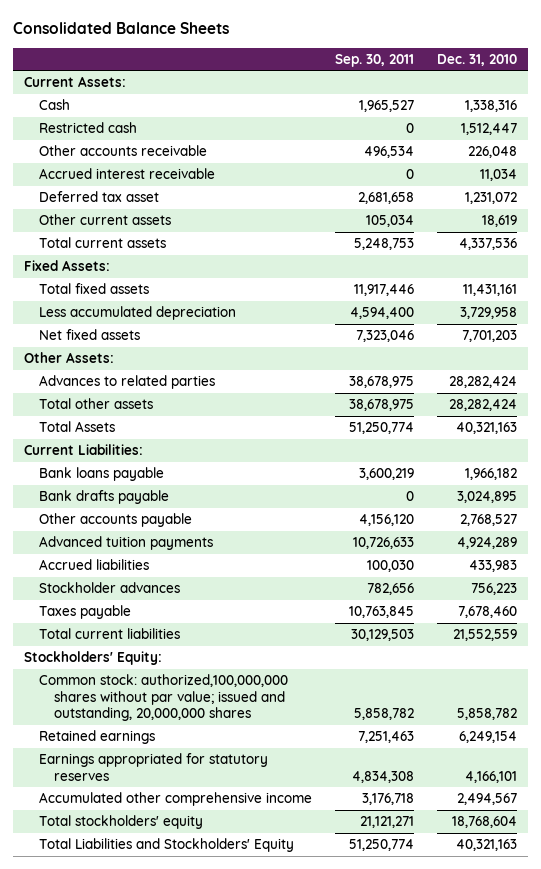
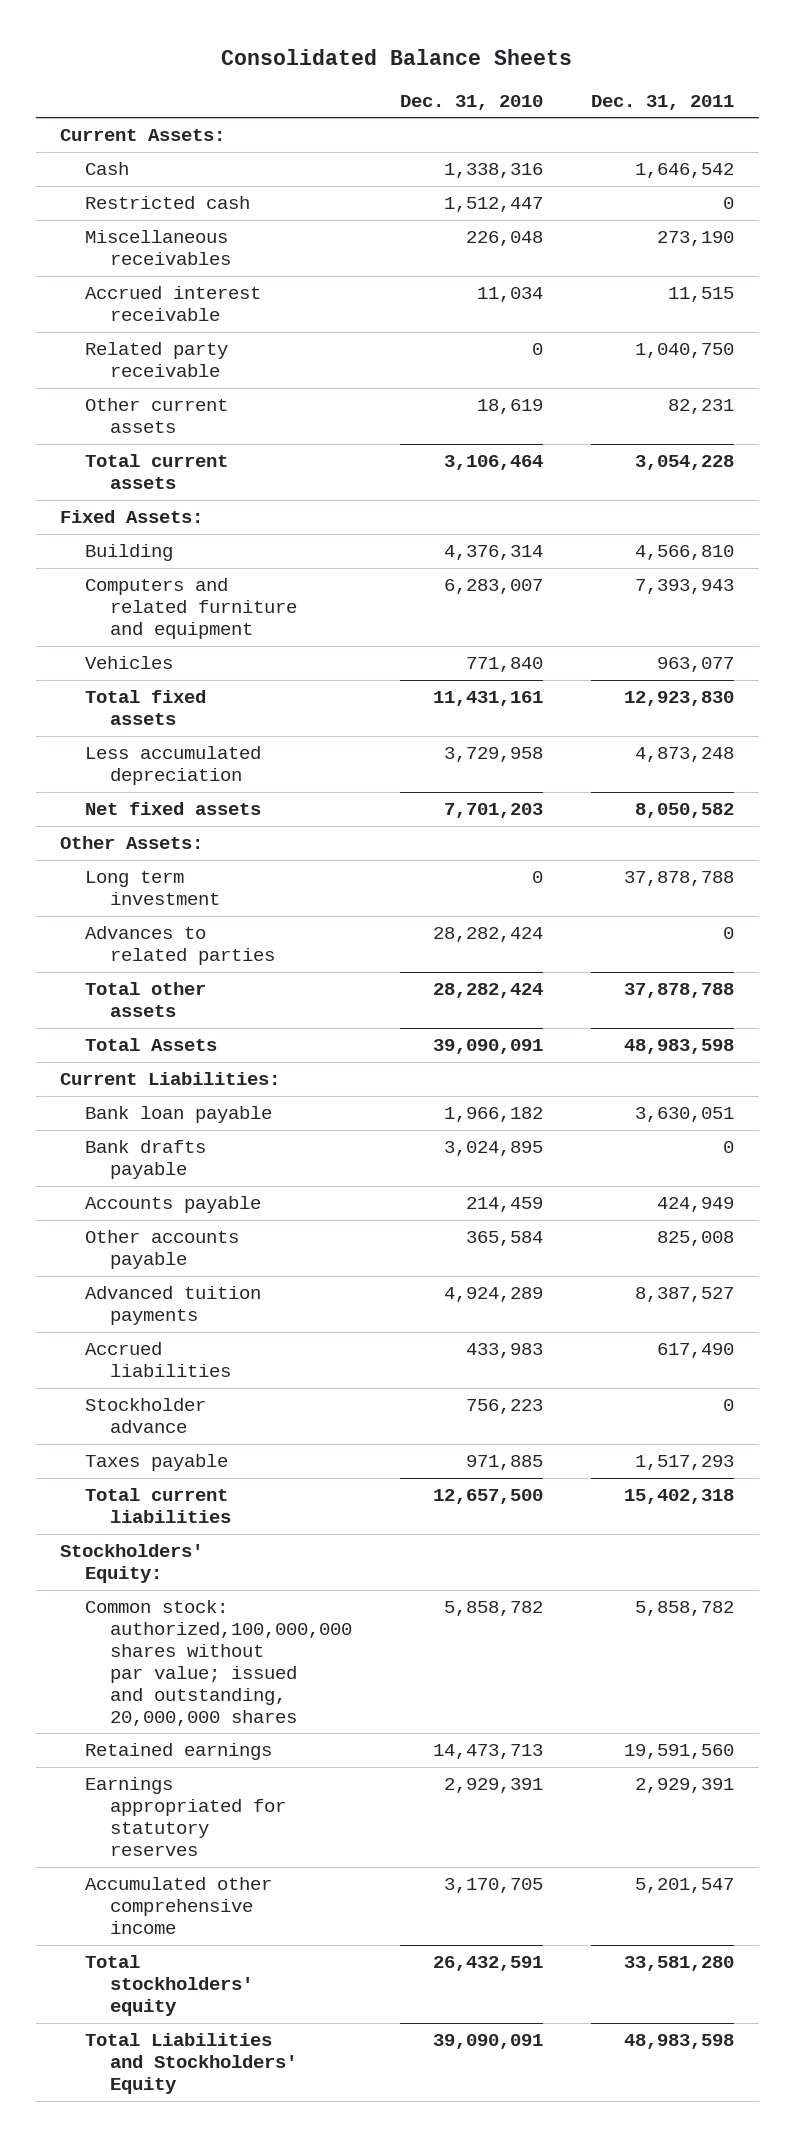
[334,53,414,67] Sep. 30, 2011 -> none
none -> [591,94,735,110] Dec. 31, 2011
[38,145,207,157] Other accounts receivable -> [84,230,231,266] Miscellaneous receivables
[38,191,159,203] Deferred tax asset -> none
none -> [84,342,228,378] Related party receivable
[458,238,517,251] 4,337,536 -> [444,455,544,471] 3,106,464
none -> [84,544,173,562] Building
none -> [84,578,297,639] Computers and related furniture and equipment
none -> [84,656,173,670] Vehicles
none -> [84,871,220,906] Long term investment
[455,422,517,435] 40,321,163 -> [433,1039,544,1055] 39,090,091
[38,467,164,482] Bank loans payable -> [84,1106,272,1124] Bank loan payable
none -> [84,1196,261,1214] Accounts payable
[459,514,517,527] 2,768,527 -> [466,1231,544,1247] 365,584
[38,582,180,594] Stockholder advances -> [84,1398,206,1434] Stockholder advance
[457,606,517,619] 7,678,460 -> [466,1455,544,1471] 971,885
[452,629,517,642] 21,552,559 -> [433,1489,544,1505] 12,657,500
[458,731,517,744] 6,249,154 -> [433,1744,544,1760] 14,473,713
[464,770,517,783] 4,166,101 -> [444,1778,544,1794] 2,929,391
[456,793,517,806] 2,494,567 -> [444,1878,544,1894] 3,170,705
[451,816,517,829] 18,768,604 -> [433,1956,544,1972] 26,432,591
[455,839,517,852] 40,321,163 -> [433,2034,544,2050] 39,090,091

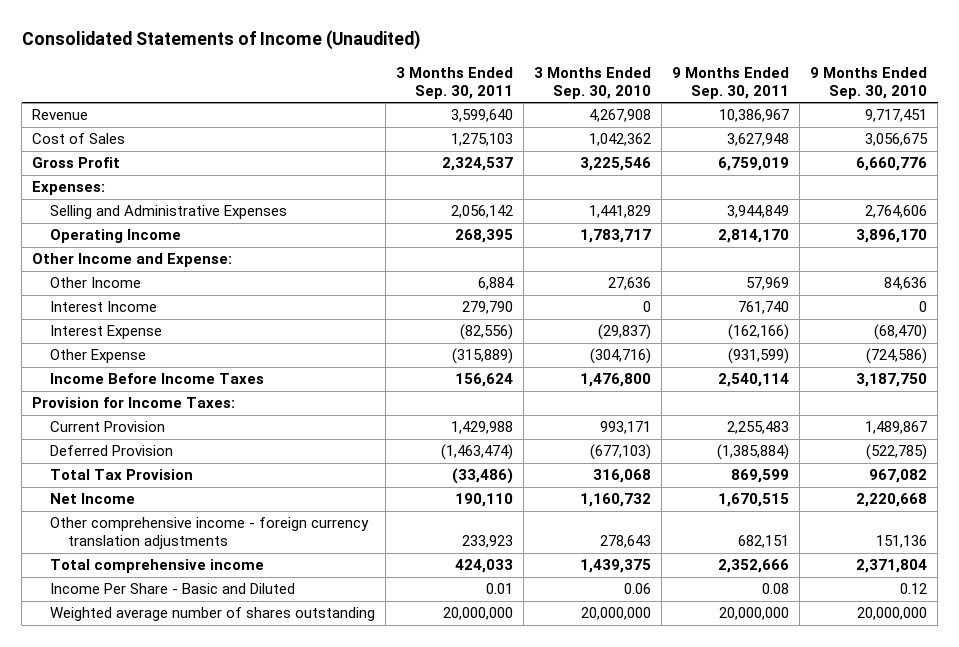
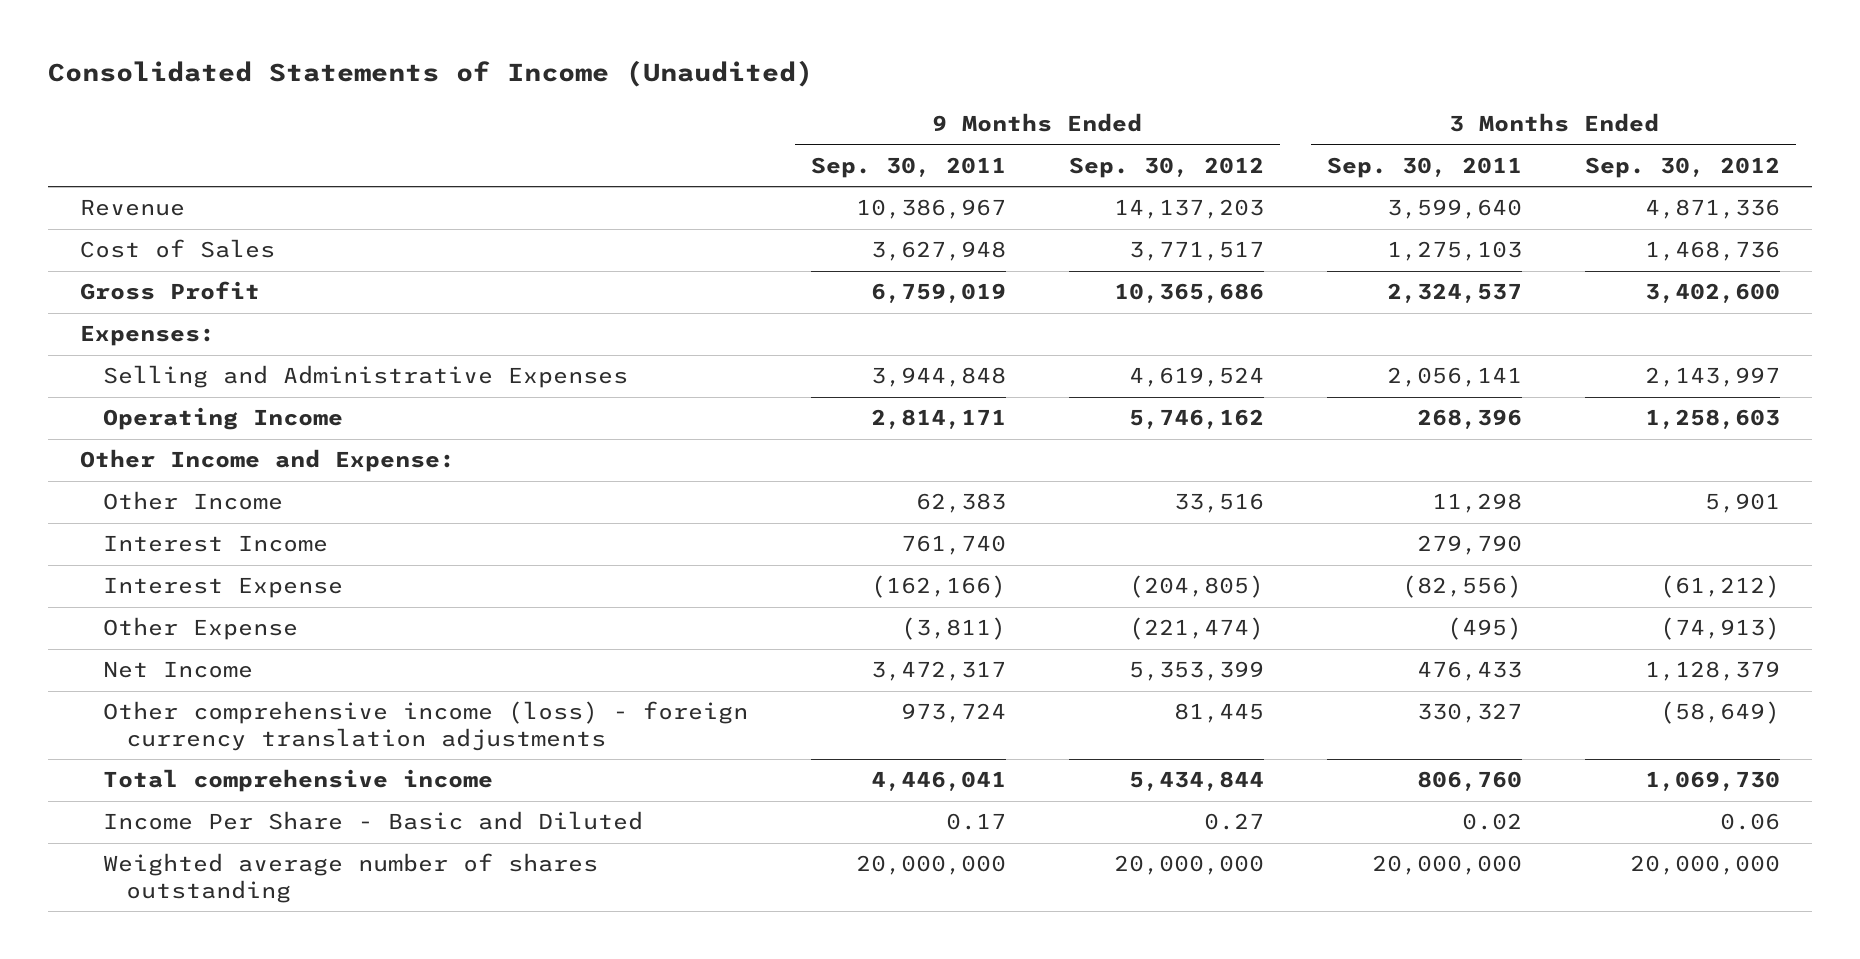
[534,66,652,99] 3 Months Ended Sep. 30, 2010 -> none
[810,66,928,99] 9 Months Ended Sep. 30, 2010 -> none
none -> [1068,156,1264,178] Sep. 30, 2012
none -> [1585,156,1781,178] Sep. 30, 2012
[451,205,514,219] 2,056,142 -> [1387,367,1523,388] 2,056,141
[727,205,790,219] 3,944,849 -> [870,367,1006,388] 3,944,848
[455,229,514,244] 268,395 -> [1417,409,1523,430] 268,396
[718,229,790,244] 2,814,170 -> [870,409,1006,430] 2,814,171
[478,277,515,291] 6,884 -> [1432,493,1523,514] 11,298
[746,277,790,291] 57,969 -> [915,493,1006,514] 62,383
[49,373,264,385] Income Before Income Taxes -> none
[32,397,236,409] Provision for Income Taxes: -> none
[49,421,165,433] Current Provision -> none
[49,445,173,457] Deferred Provision -> none
[49,469,193,481] Total Tax Provision -> none
[452,348,514,365] (315,889) -> [1447,617,1523,641] (495)
[728,348,790,365] (931,599) -> [900,617,1006,641] (3,811)
[455,493,514,508] 190,110 -> [1417,661,1523,682] 476,433
[718,493,790,508] 1,670,515 -> [870,661,1006,682] 3,472,317
[49,517,369,550] Other comprehensive income - foreign currency translation adjustments -> [102,701,748,751] Other comprehensive income (loss) - foreign currency translation adjustments
[462,535,514,549] 233,923 -> [1417,703,1523,724] 330,327
[738,535,790,549] 682,151 -> [900,703,1006,724] 973,724
[455,559,514,574] 424,033 -> [1417,771,1523,792] 806,760
[718,559,790,574] 2,352,666 -> [870,771,1006,792] 4,446,041
[486,583,514,595] 0.01 -> [1462,813,1523,831] 0.02
[762,583,790,595] 0.08 -> [945,813,1006,831] 0.17

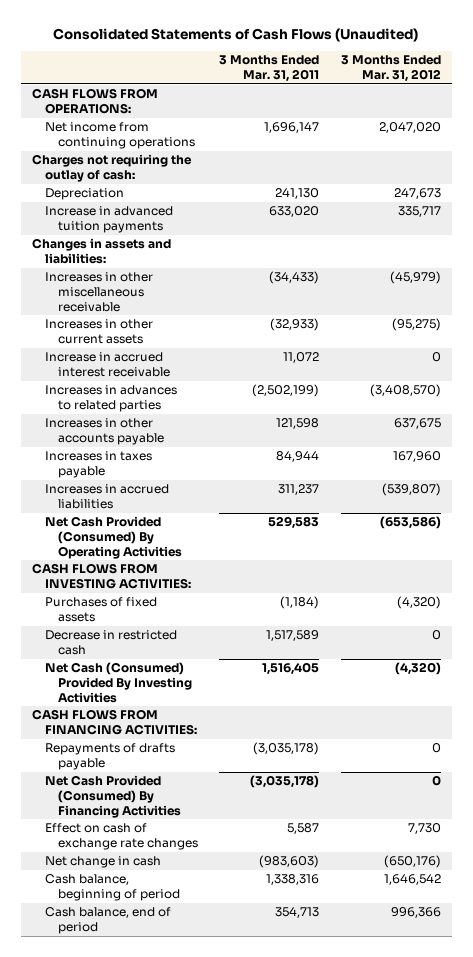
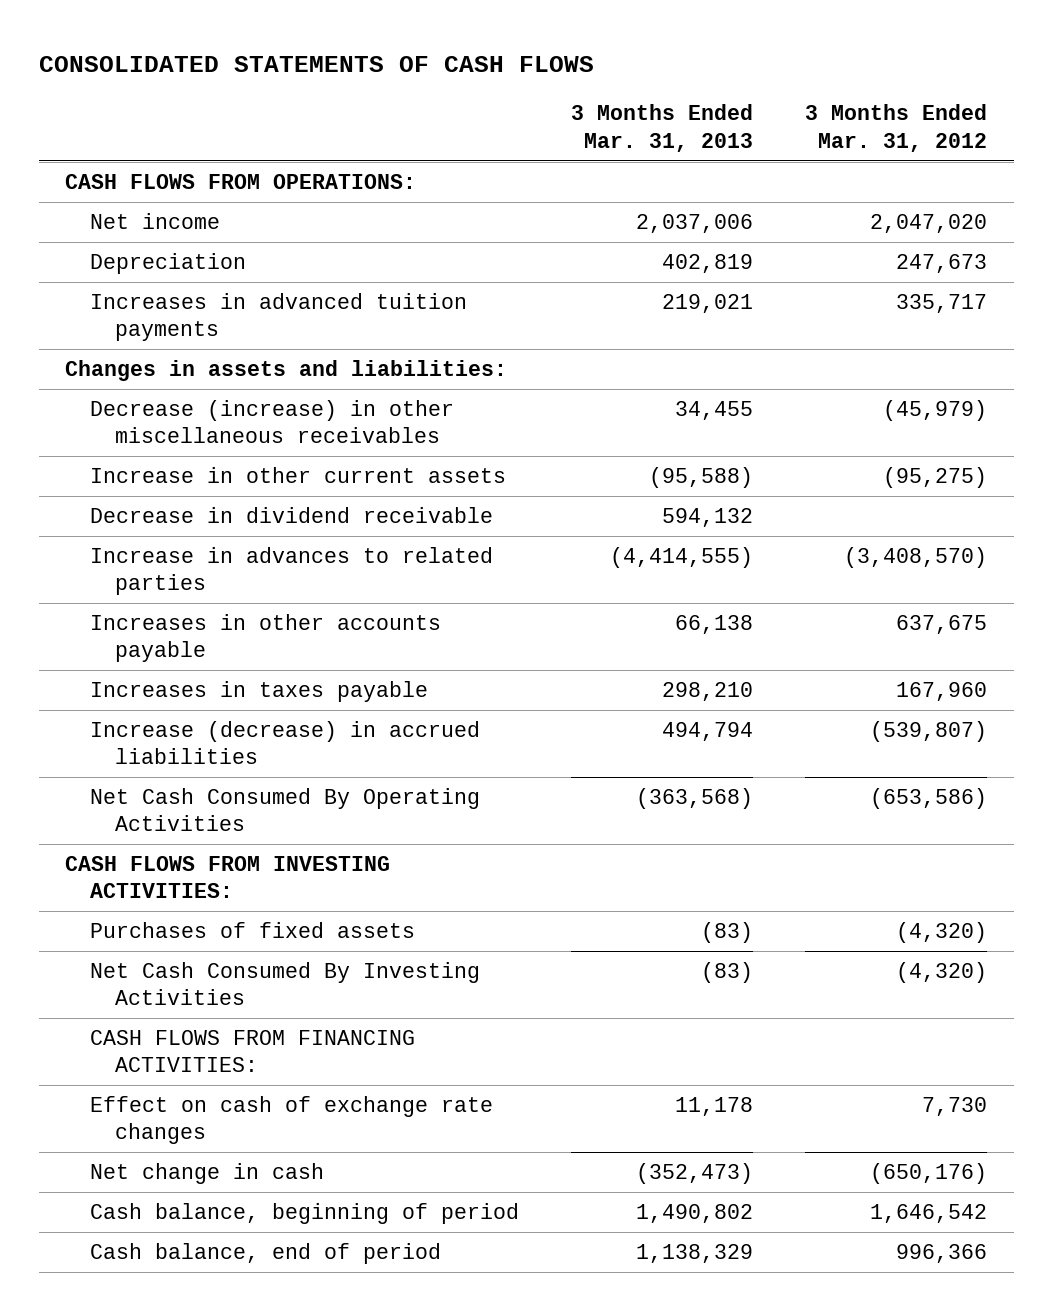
[53,28,419,43] Consolidated Statements of Cash Flows (Unaudited) -> [39,56,595,73] CONSOLIDATED STATEMENTS OF CASH FLOWS
[219,55,320,83] 3 Months Ended Mar. 31, 2011 -> none
none -> [571,104,754,152] 3 Months Ended Mar. 31, 2013
[31,154,192,183] Charges not requiring the outlay of cash: -> none
[44,122,195,150] Net income from continuing operations -> [90,212,221,229] Net income
[44,206,173,234] Increase in advanced tuition payments -> [90,292,468,342] Increases in advanced tuition payments
[44,352,170,378] Increase in accrued interest receivable -> none
[44,272,153,312] Increases in other miscellaneous receivable -> [90,399,455,444] Decrease (increase) in other miscellaneous receivables
[44,319,153,345] Increases in other current assets -> [90,466,507,483] Increase in other current assets
none -> [90,506,494,523] Decrease in dividend receivable
[44,385,177,413] Increases in advances to related parties -> [90,546,494,596] Increase in advances to related parties
[44,484,169,510] Increases in accrued liabilities -> [90,720,481,765] Increase (decrease) in accrued liabilities
[44,516,182,559] Net Cash Provided (Consumed) By Operating Activities -> [90,787,481,832] Net Cash Consumed By Operating Activities
[44,630,177,656] Decrease in restricted cash -> none
[44,662,192,703] Net Cash (Consumed) Provided By Investing Activities -> [90,961,481,1006] Net Cash Consumed By Investing Activities
[44,743,175,771] Repayments of drafts payable -> none
[44,775,181,818] Net Cash Provided (Consumed) By Financing Activities -> none

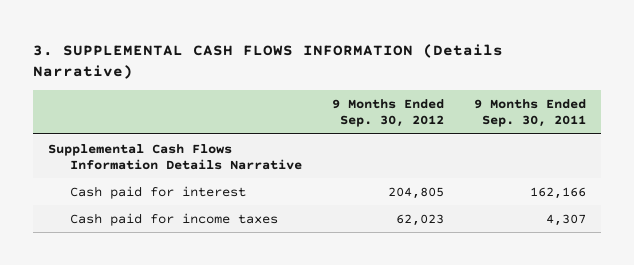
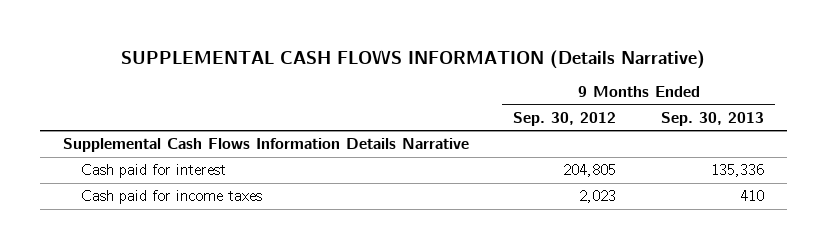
[32,43,503,80] 3. SUPPLEMENTAL CASH FLOWS INFORMATION (Details Narrative) -> [121,48,706,69] SUPPLEMENTAL CASH FLOWS INFORMATION (Details Narrative)
[474,99,587,128] 9 Months Ended Sep. 30, 2011 -> none
none -> [661,111,765,126] Sep. 30, 2013
[396,213,445,226] 62,023 -> [579,190,617,204] 2,023

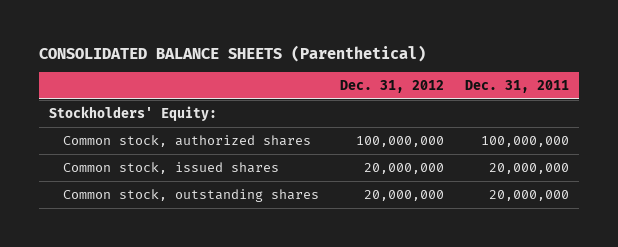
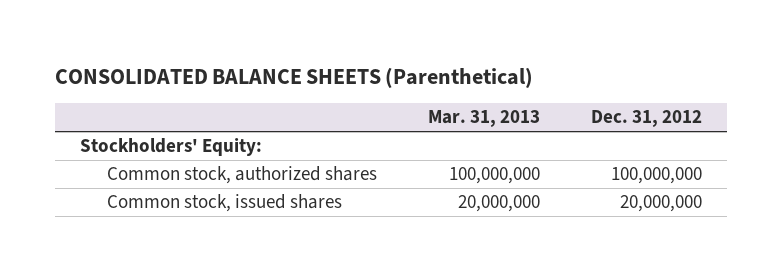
[464,80,569,94] Dec. 31, 2011 -> none
none -> [427,110,540,128] Mar. 31, 2013
[63,188,320,202] Common stock, outstanding shares -> none

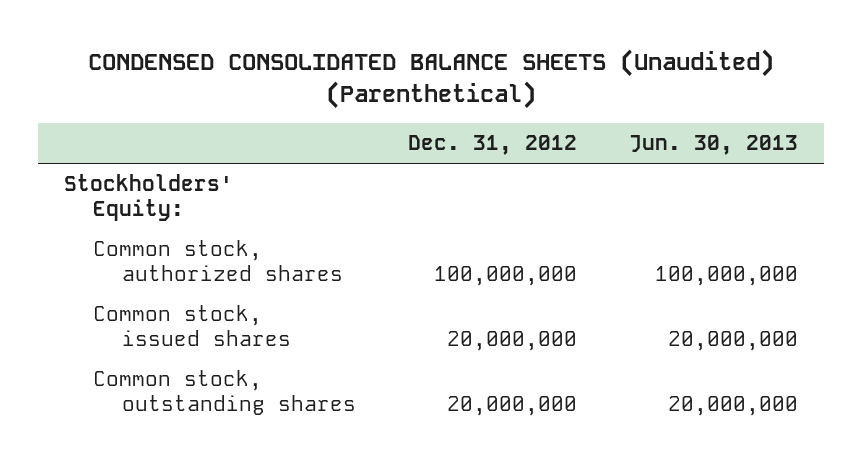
[54,67,533,89] CONSOLIDATED BALANCE SHEETS (Parenthetical) -> [87,49,774,110] CONDENSED CONSOLIDATED BALANCE SHEETS (Unaudited) (Parenthetical)
[427,110,540,128] Mar. 31, 2013 -> none
none -> [628,135,798,156] Jun. 30, 2013
none -> [93,370,357,416] Common stock, outstanding shares

